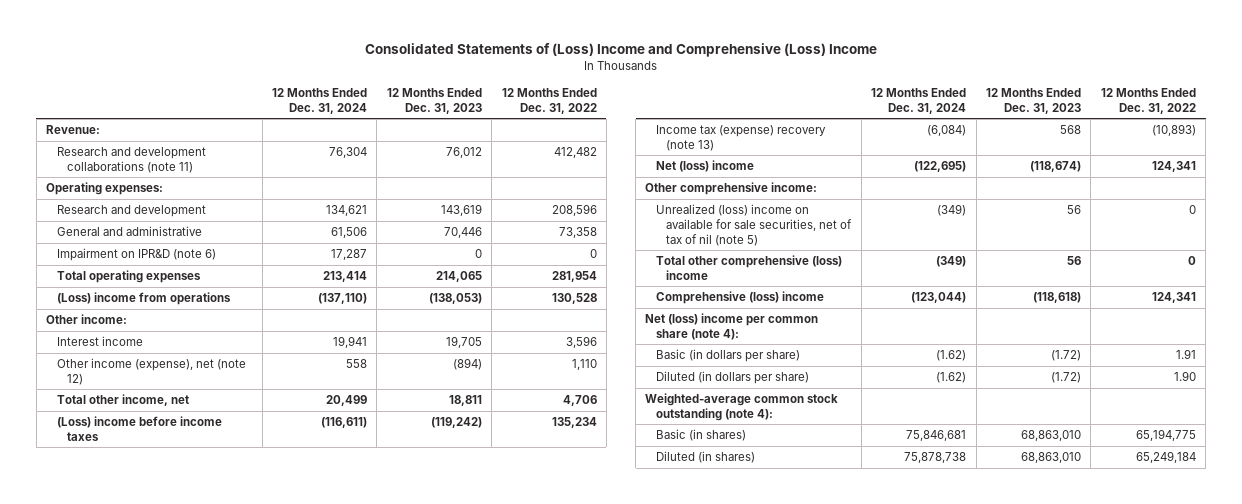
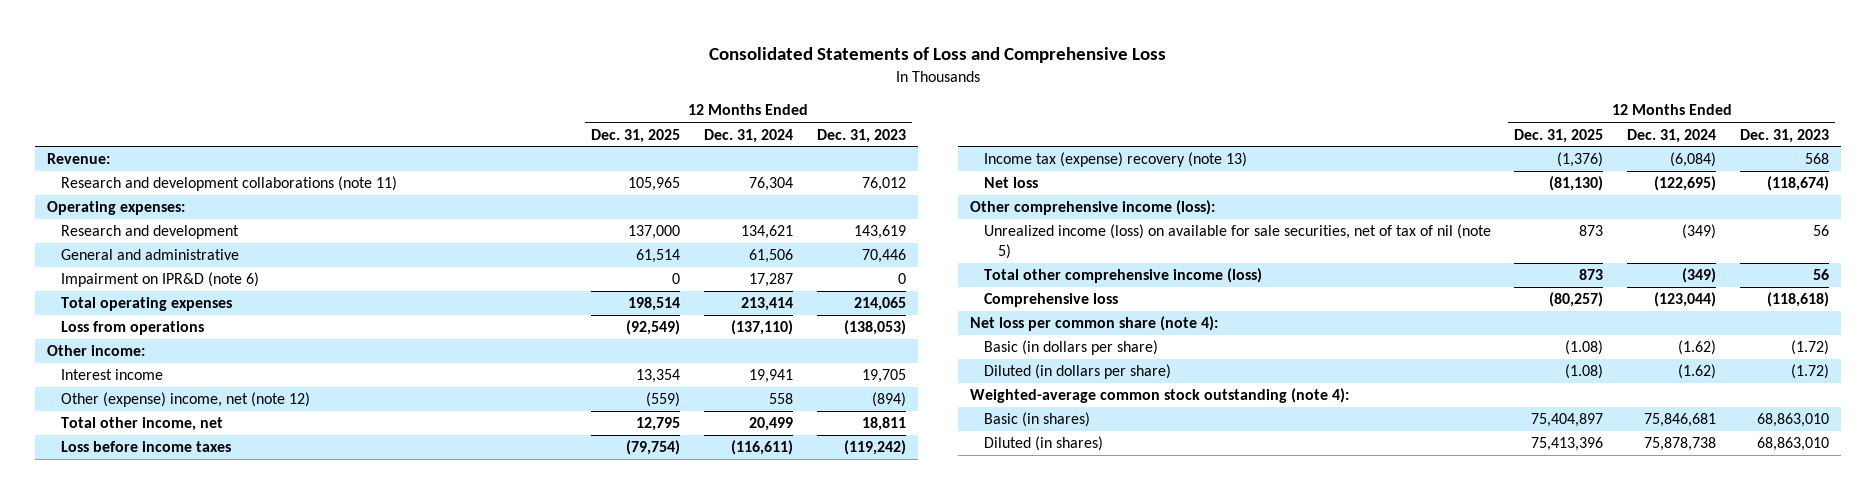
[365,43,878,58] Consolidated Statements of (Loss) Income and Comprehensive (Loss) Income -> [708,46,1166,63] Consolidated Statements of Loss and Comprehensive Loss
[501,87,597,114] 12 Months Ended Dec. 31, 2022 -> none
none -> [591,128,681,143] Dec. 31, 2025
[56,292,231,306] (Loss) income from operations -> [60,321,204,336] Loss from operations
[56,358,246,385] Other income (expense), net (note 12) -> [60,392,310,408] Other (expense) income, net (note 12)
[56,416,222,441] (Loss) income before income taxes -> [60,441,231,453] Loss before income taxes
[655,160,754,173] Net (loss) income -> [983,177,1038,189] Net loss
[645,182,818,196] Other comprehensive income: -> [969,200,1215,216] Other comprehensive income (loss):
[655,204,853,246] Unrealized (loss) income on available for sale securities, net of tax of nil (note 5) -> [983,224,1491,260] Unrealized income (loss) on available for sale securities, net of tax of nil (note 5)
[655,255,842,280] Total other comprehensive (loss) income -> [983,268,1262,284] Total other comprehensive income (loss)
[655,291,824,305] Comprehensive (loss) income -> [983,293,1118,308] Comprehensive loss
[645,313,819,340] Net (loss) income per common share (note 4): -> [969,316,1218,332] Net loss per common share (note 4):

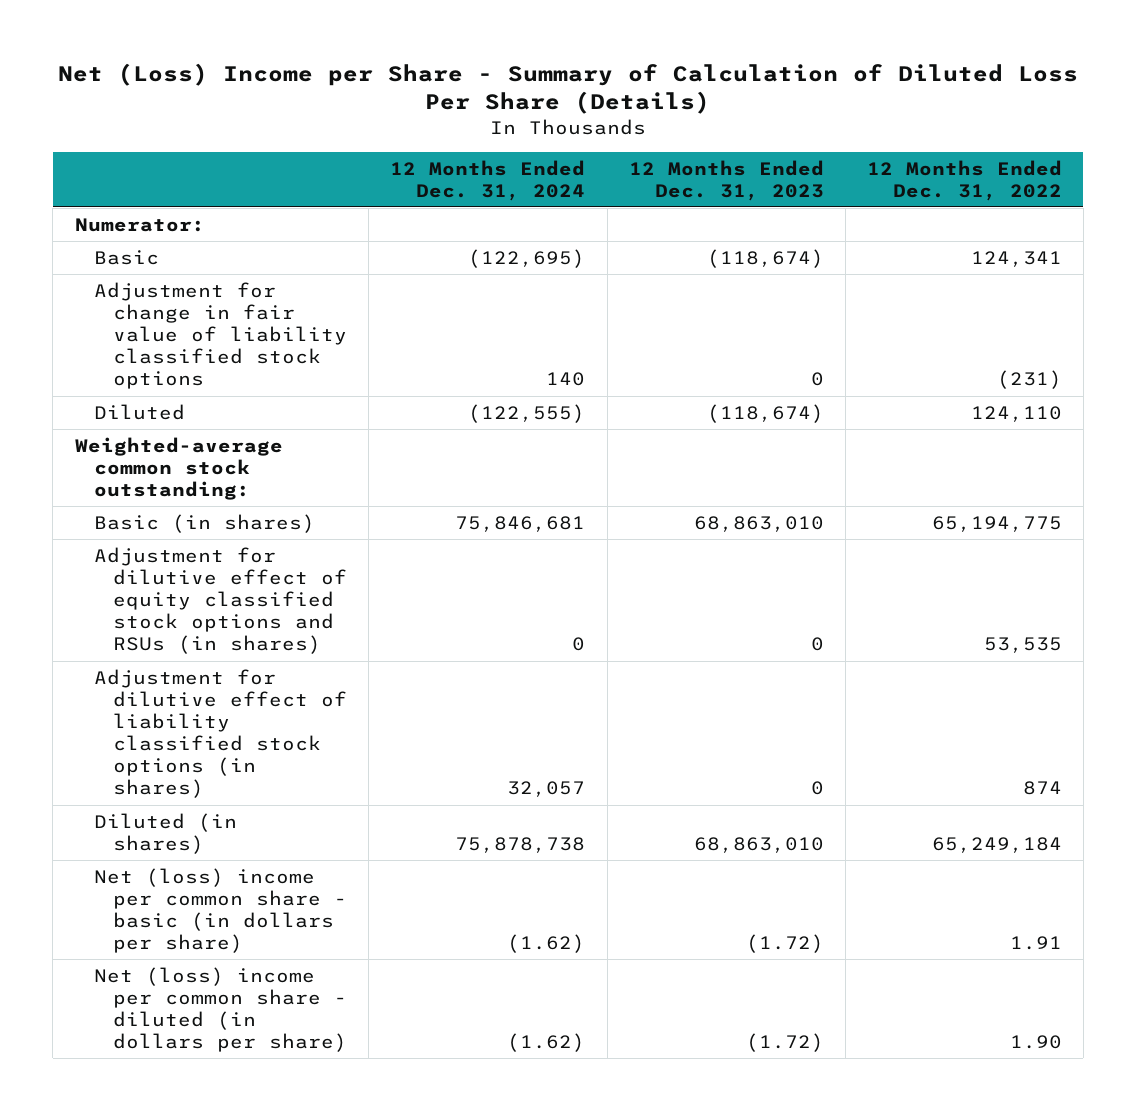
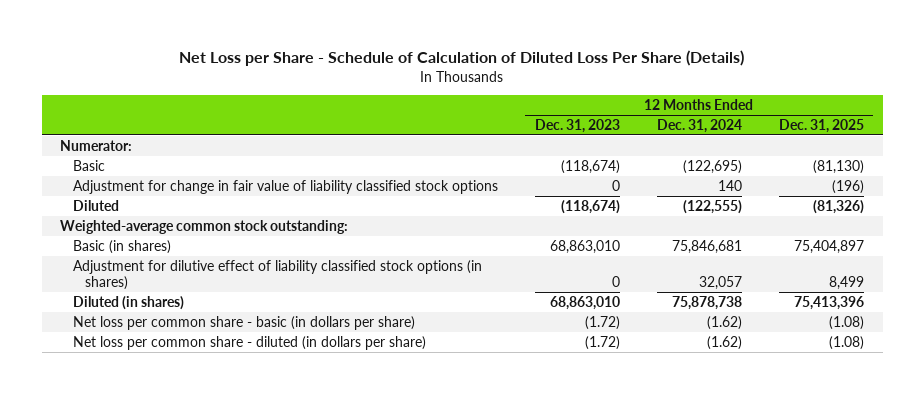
[58,63,1079,115] Net (Loss) Income per Share - Summary of Calculation of Diluted Loss Per Share (Details) -> [179,49,745,66] Net Loss per Share - Schedule of Calculation of Diluted Loss Per Share (Details)
[866,159,1062,201] 12 Months Ended Dec. 31, 2022 -> none
none -> [779,118,865,133] Dec. 31, 2025
[93,546,348,655] Adjustment for dilutive effect of equity classified stock options and RSUs (in shares) -> none
[93,867,348,954] Net (loss) income per common share - basic (in dollars per share) -> [72,315,415,330] Net loss per common share - basic (in dollars per share)
[93,966,348,1053] Net (loss) income per common share - diluted (in dollars per share) -> [72,335,426,350] Net loss per common share - diluted (in dollars per share)

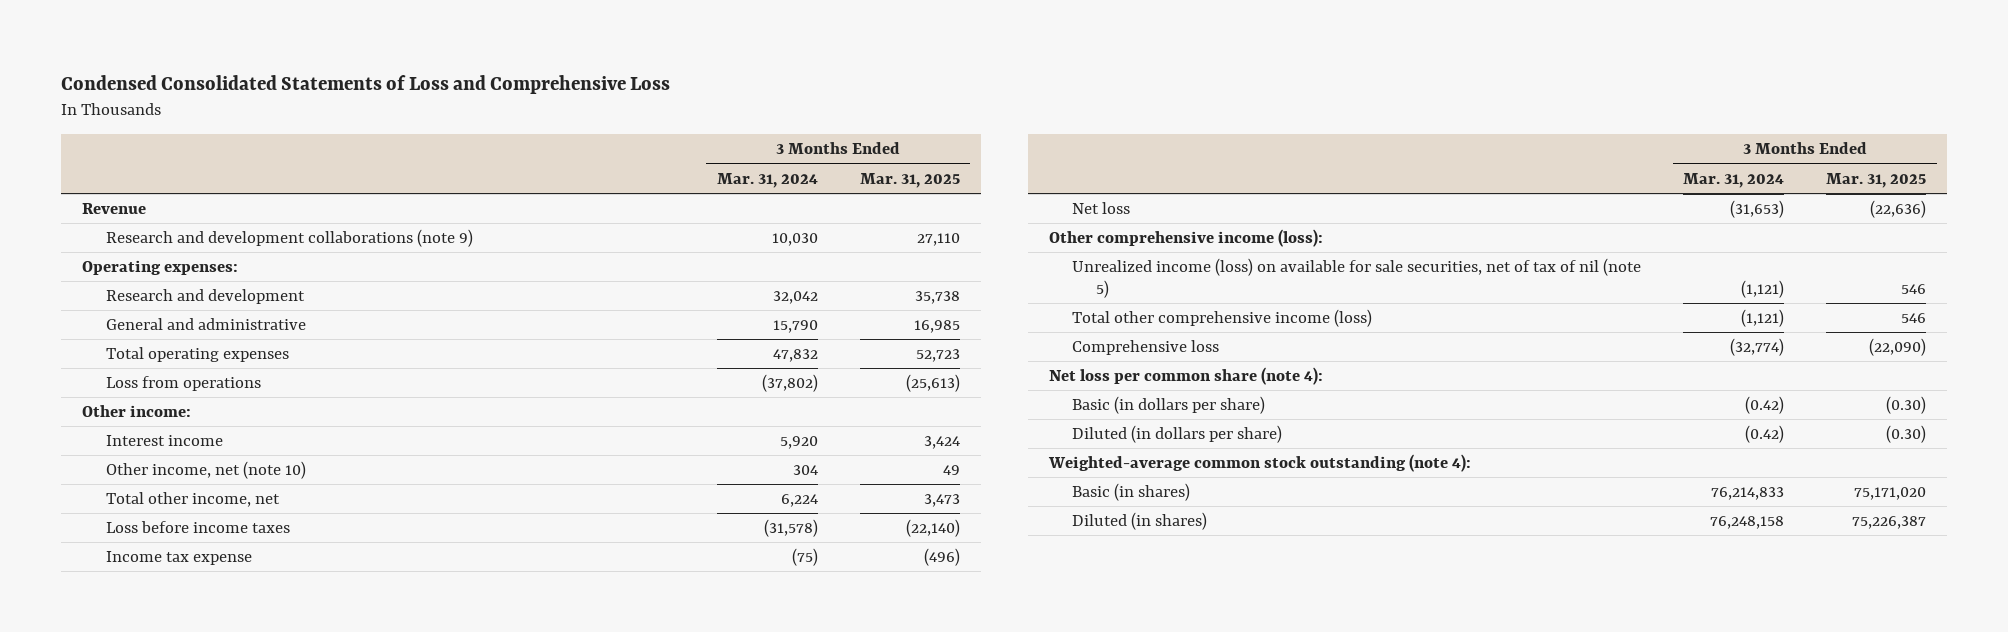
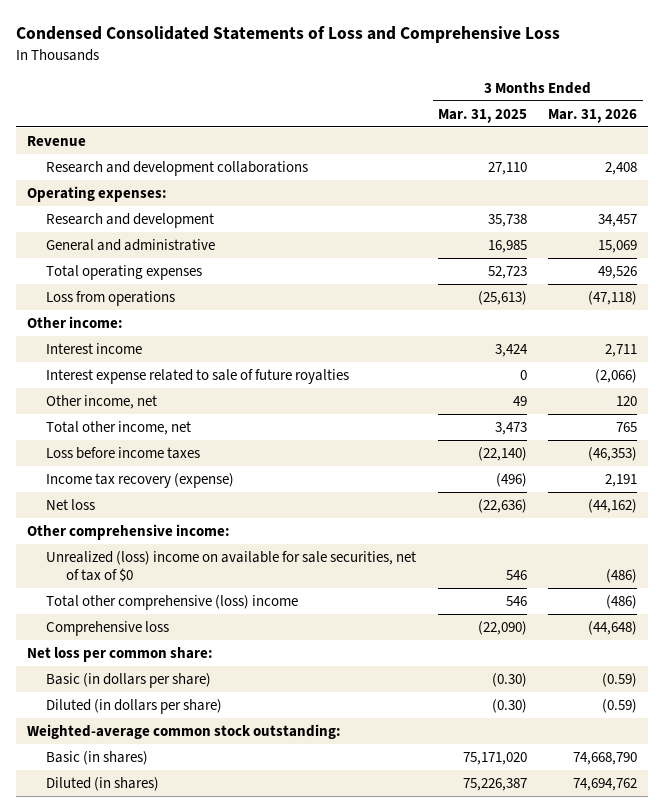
[716,172,818,188] Mar. 31, 2024 -> none
none -> [548,108,638,123] Mar. 31, 2026
[105,229,473,248] Research and development collaborations (note 9) -> [46,160,309,176] Research and development collaborations
none -> [46,368,350,384] Interest expense related to sale of future royalties
[105,461,306,480] Other income, net (note 10) -> [46,394,158,409] Other income, net
[105,551,252,566] Income tax expense -> [46,472,235,488] Income tax recovery (expense)
[1048,229,1323,248] Other comprehensive income (loss): -> [26,523,230,540] Other comprehensive income:
[1072,258,1642,298] Unrealized income (loss) on available for sale securities, net of tax of nil (note 5) -> [46,550,417,582] Unrealized (loss) income on available for sale securities, net of tax of $0
[1072,309,1373,328] Total other comprehensive income (loss) -> [46,594,299,610] Total other comprehensive (loss) income
[1048,367,1323,386] Net loss per common share (note 4): -> [26,646,213,662] Net loss per common share:
[1047,454,1471,473] Weighted-average common stock outstanding (note 4): -> [26,723,341,739] Weighted-average common stock outstanding:

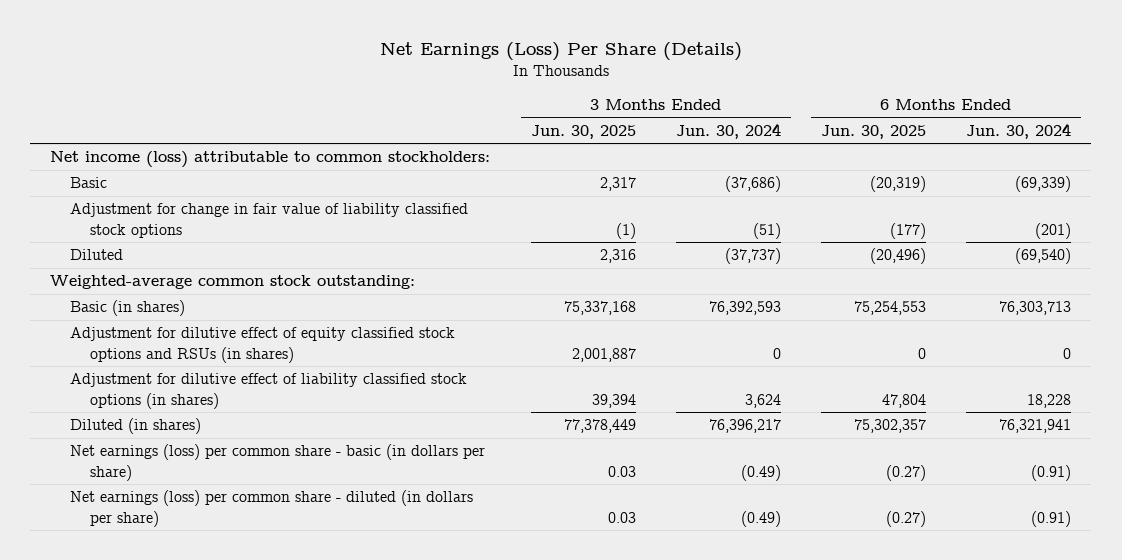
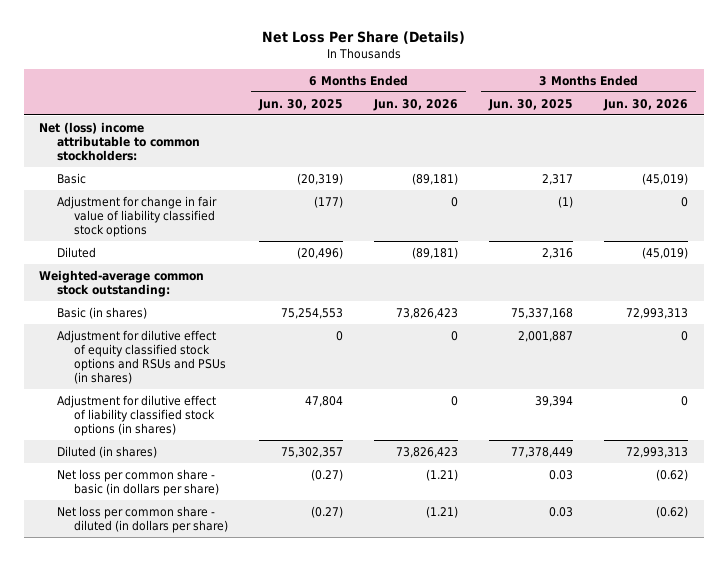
[379,41,742,61] Net Earnings (Loss) Per Share (Details) -> [261,30,465,44] Net Loss Per Share (Details)
[675,122,781,139] Jun. 30, 2024 -> none
[966,122,1072,139] Jun. 30, 2024 -> none
none -> [373,98,459,111] Jun. 30, 2026
none -> [603,98,689,111] Jun. 30, 2026
[50,151,491,169] Net income (loss) attributable to common stockholders: -> [39,121,200,161] Net (loss) income attributable to common stockholders:
[70,327,456,363] Adjustment for dilutive effect of equity classified stock options and RSUs (in shares) -> [56,329,227,384] Adjustment for dilutive effect of equity classified stock options and RSUs and PSUs (in shares)
[70,444,486,481] Net earnings (loss) per common share - basic (in dollars per share) -> [56,468,220,496] Net loss per common share - basic (in dollars per share)
[70,490,474,527] Net earnings (loss) per common share - diluted (in dollars per share) -> [56,505,229,533] Net loss per common share - diluted (in dollars per share)

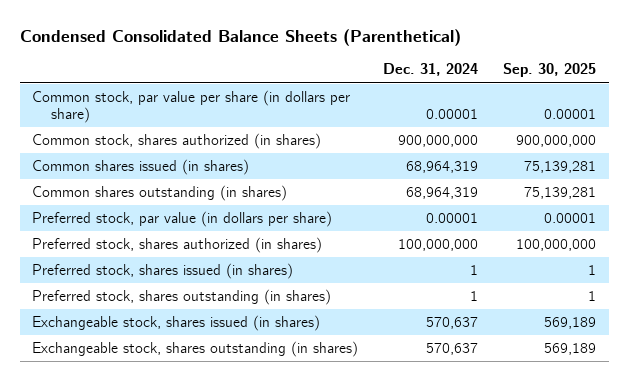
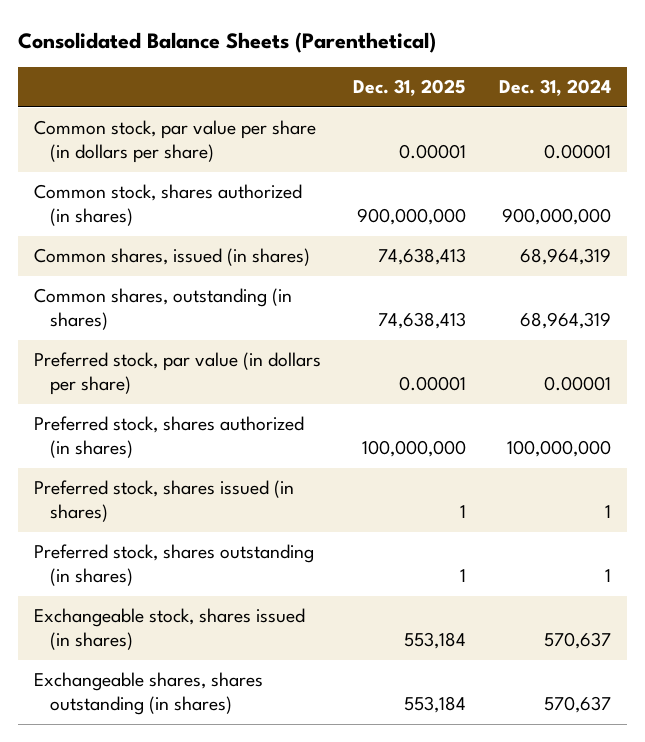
[19,29,461,47] Condensed Consolidated Balance Sheets (Parenthetical) -> [17,31,436,53] Consolidated Balance Sheets (Parenthetical)
[503,63,597,78] Sep. 30, 2025 -> none
none -> [353,79,467,97] Dec. 31, 2025
[32,158,250,175] Common shares issued (in shares) -> [33,248,310,267] Common shares, issued (in shares)
[32,184,288,201] Common shares outstanding (in shares) -> [33,288,292,331] Common shares, outstanding (in shares)
[32,340,359,357] Exchangeable stock, shares outstanding (in shares) -> [33,672,263,716] Exchangeable shares, shares outstanding (in shares)

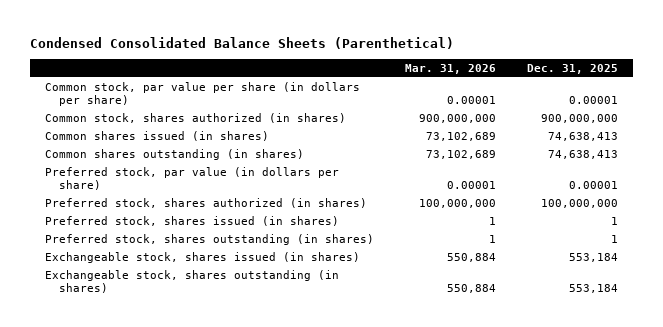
[17,31,436,53] Consolidated Balance Sheets (Parenthetical) -> [30,36,455,49] Condensed Consolidated Balance Sheets (Parenthetical)
[498,79,611,97] Dec. 31, 2024 -> none
none -> [405,63,497,74] Mar. 31, 2026
[33,248,310,267] Common shares, issued (in shares) -> [45,131,270,142] Common shares issued (in shares)
[33,288,292,331] Common shares, outstanding (in shares) -> [45,149,305,161] Common shares outstanding (in shares)
[33,672,263,716] Exchangeable shares, shares outstanding (in shares) -> [45,270,340,294] Exchangeable stock, shares outstanding (in shares)

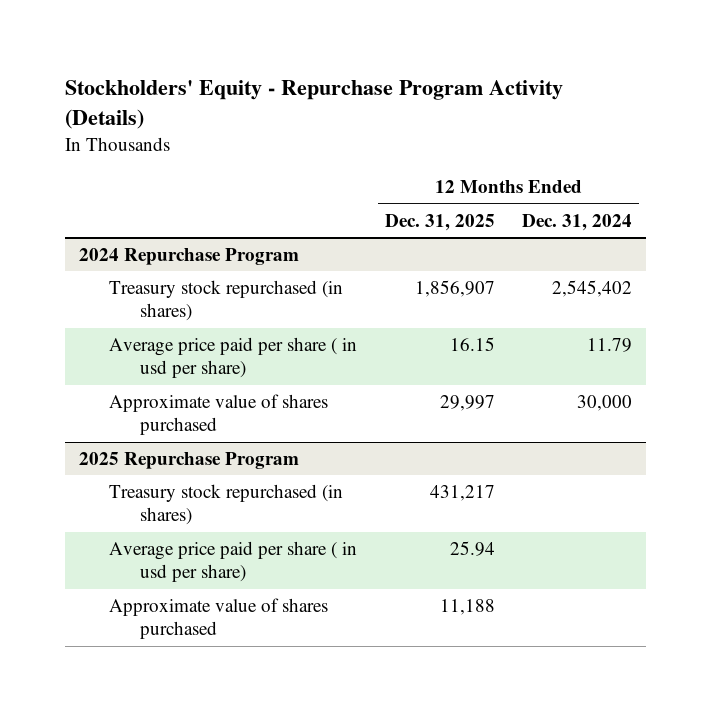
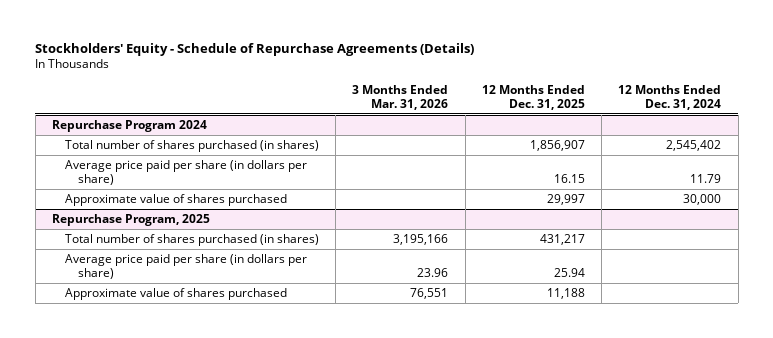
[65,80,564,130] Stockholders' Equity - Repurchase Program Activity (Details) -> [35,42,475,56] Stockholders' Equity - Schedule of Repurchase Agreements (Details)
none -> [352,84,449,110] 3 Months Ended Mar. 31, 2026
[79,248,300,266] 2024 Repurchase Program -> [51,120,207,133] Repurchase Program 2024
[109,280,344,322] Treasury stock repurchased (in shares) -> [64,140,319,153] Total number of shares purchased (in shares)
[109,337,358,379] Average price paid per share ( in usd per share) -> [64,160,307,186] Average price paid per share (in dollars per share)
[79,452,300,470] 2025 Repurchase Program -> [51,214,210,227] Repurchase Program, 2025
[109,484,344,526] Treasury stock repurchased (in shares) -> [64,234,319,247] Total number of shares purchased (in shares)
[109,541,358,583] Average price paid per share ( in usd per share) -> [64,254,307,280] Average price paid per share (in dollars per share)

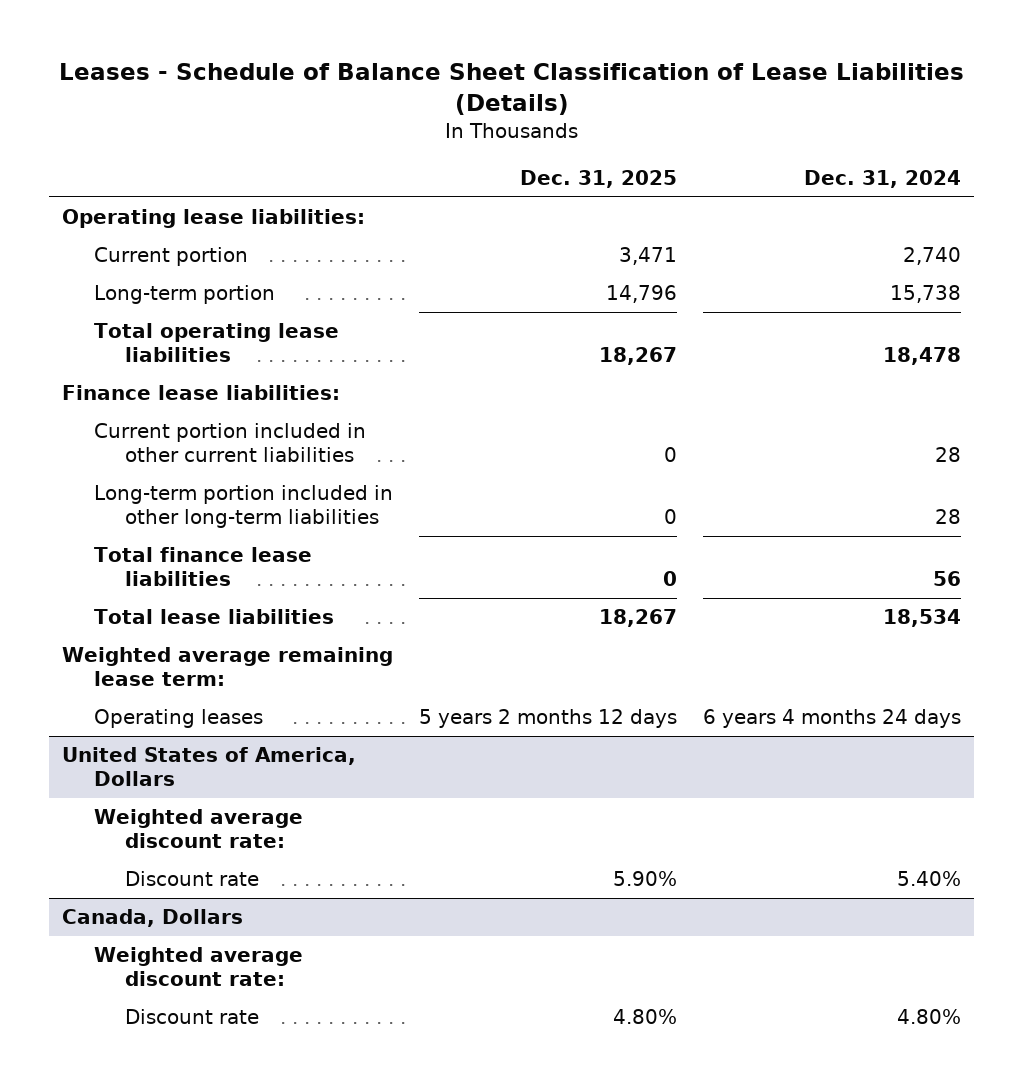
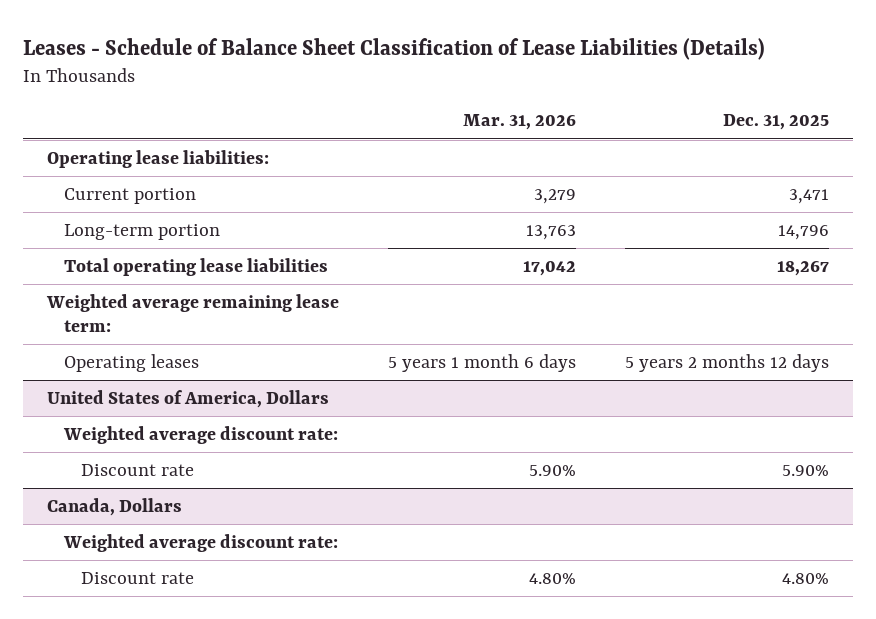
[804,169,962,188] Dec. 31, 2024 -> none
none -> [463,114,577,131] Mar. 31, 2026
[62,385,341,401] Finance lease liabilities: -> none
[93,423,366,463] Current portion included in other current liabilities -> none
[93,485,393,529] Long-term portion included in other long-term liabilities -> none
[93,547,312,587] Total finance lease liabilities -> none
[93,609,334,625] Total lease liabilities -> none

